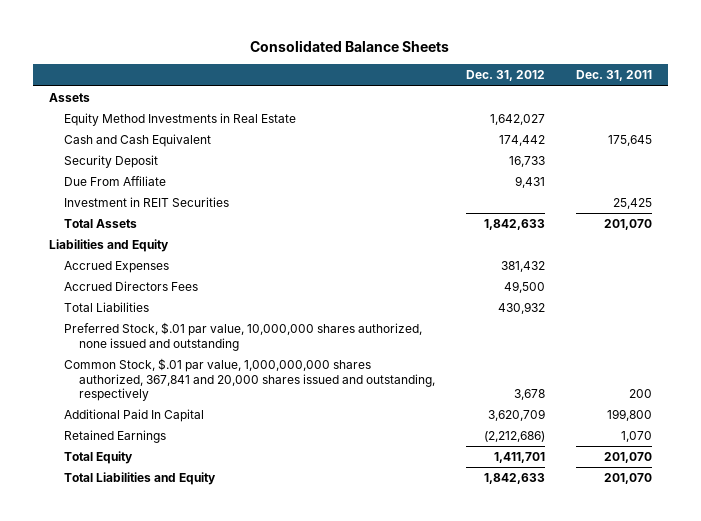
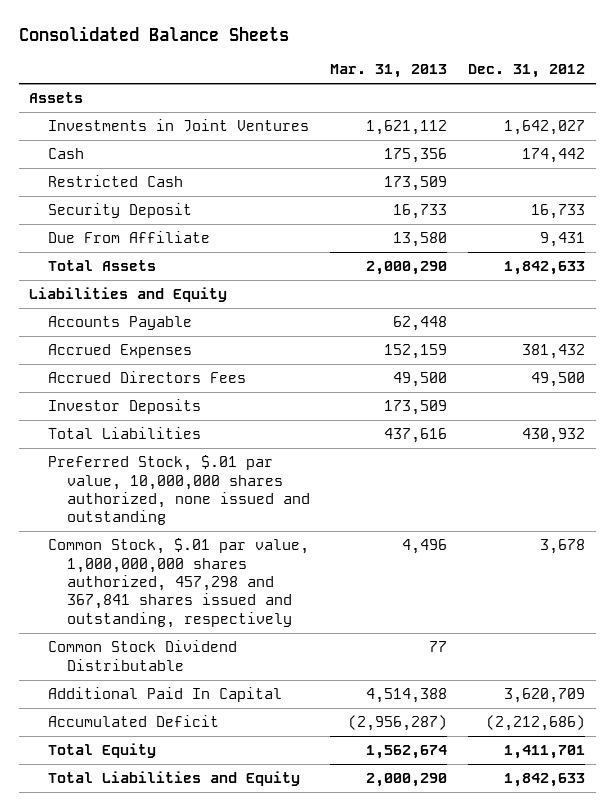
[576,70,653,82] Dec. 31, 2011 -> none
none -> [330,64,448,79] Mar. 31, 2013
[63,113,296,127] Equity Method Investments in Real Estate -> [47,119,309,133] Investments in Joint Ventures
[63,134,211,148] Cash and Cash Equivalent -> [47,148,84,160] Cash
none -> [47,175,183,188] Restricted Cash
[63,197,229,208] Investment in REIT Securities -> none
none -> [47,316,192,331] Accounts Payable
none -> [47,399,201,415] Investor Deposits
[63,358,436,402] Common Stock, $.01 par value, 1,000,000,000 shares authorized, 367,841 and 20,000 shares issued and outstanding, respectively -> [47,538,309,628] Common Stock, $.01 par value, 1,000,000,000 shares authorized, 457,298 and 367,841 shares issued and outstanding, respectively
none -> [47,640,237,671] Common Stock Dividend Distributable
[63,430,166,444] Retained Earnings -> [47,715,219,728] Accumulated Deficit

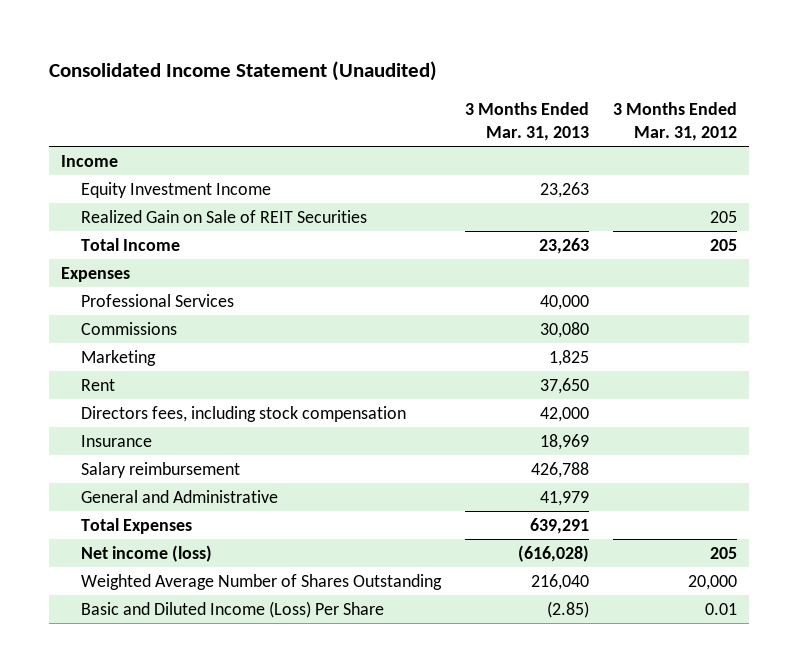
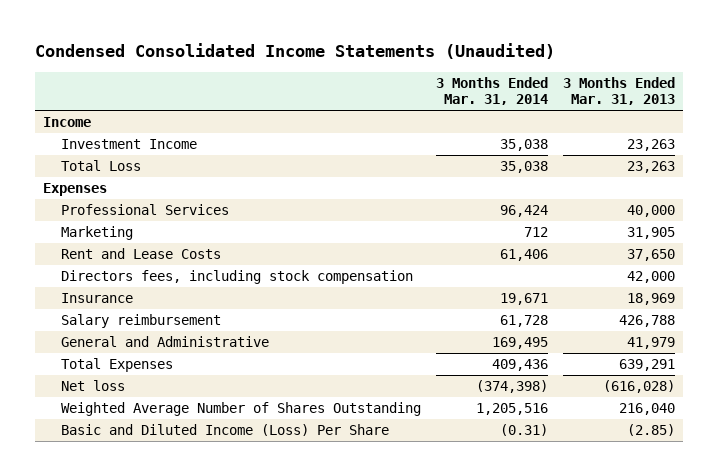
[48,60,437,81] Consolidated Income Statement (Unaudited) -> [35,43,556,60] Condensed Consolidated Income Statements (Unaudited)
[612,102,737,141] 3 Months Ended Mar. 31, 2012 -> none
none -> [436,76,549,106] 3 Months Ended Mar. 31, 2014
[80,210,367,224] Realized Gain on Sale of REIT Securities -> none
[80,182,271,199] Equity Investment Income -> [61,139,198,150] Investment Income
[80,238,180,252] Total Income -> [61,160,142,172] Total Loss
[80,322,177,336] Commissions -> none
[548,350,589,367] 1,825 -> [627,227,676,240] 31,905
[80,379,115,392] Rent -> [61,248,222,260] Rent and Lease Costs
[80,545,212,563] Net income (loss) -> [61,380,126,392] Net loss

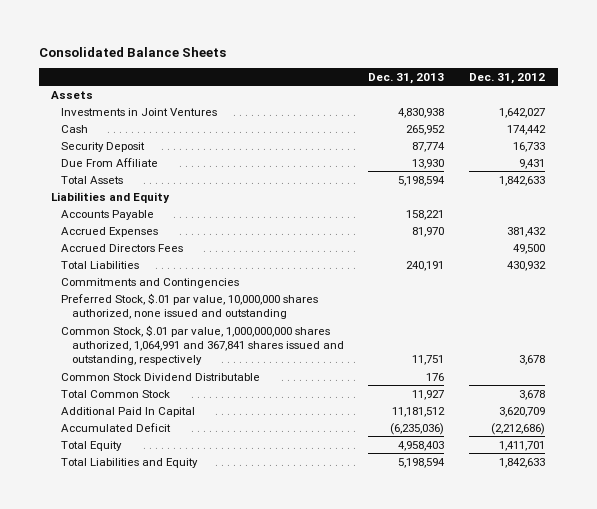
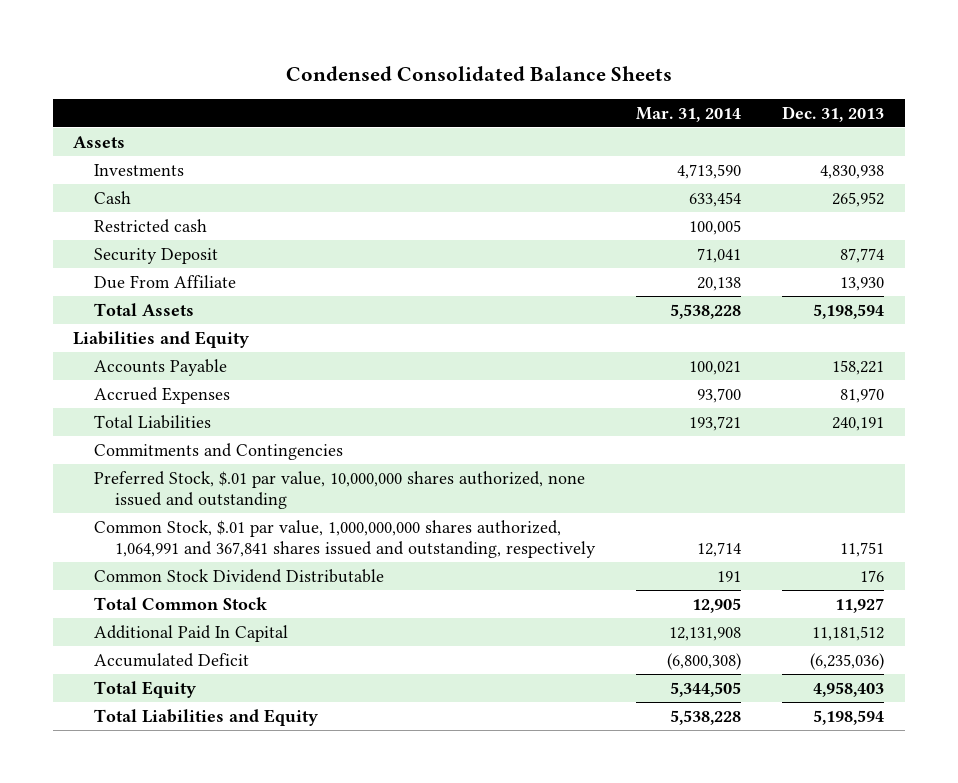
[38,46,226,57] Consolidated Balance Sheets -> [285,65,672,81] Condensed Consolidated Balance Sheets
[469,72,546,84] Dec. 31, 2012 -> none
none -> [635,106,741,122] Mar. 31, 2014
[61,107,218,116] Investments in Joint Ventures -> [93,163,184,176] Investments
none -> [93,218,207,233] Restricted cash
[61,243,184,252] Accrued Directors Fees -> none

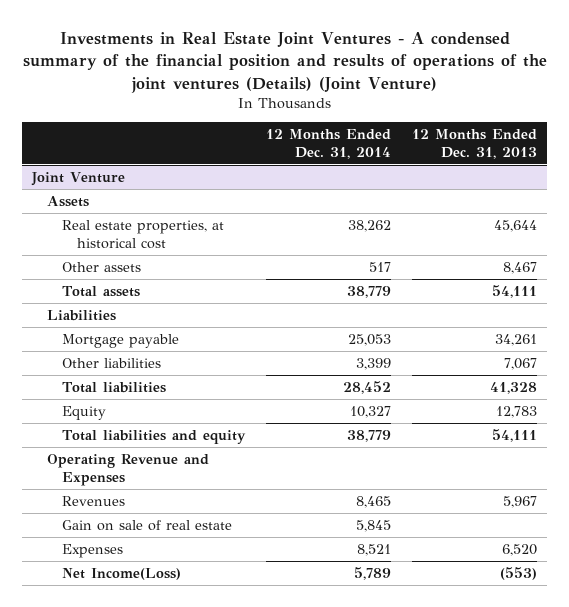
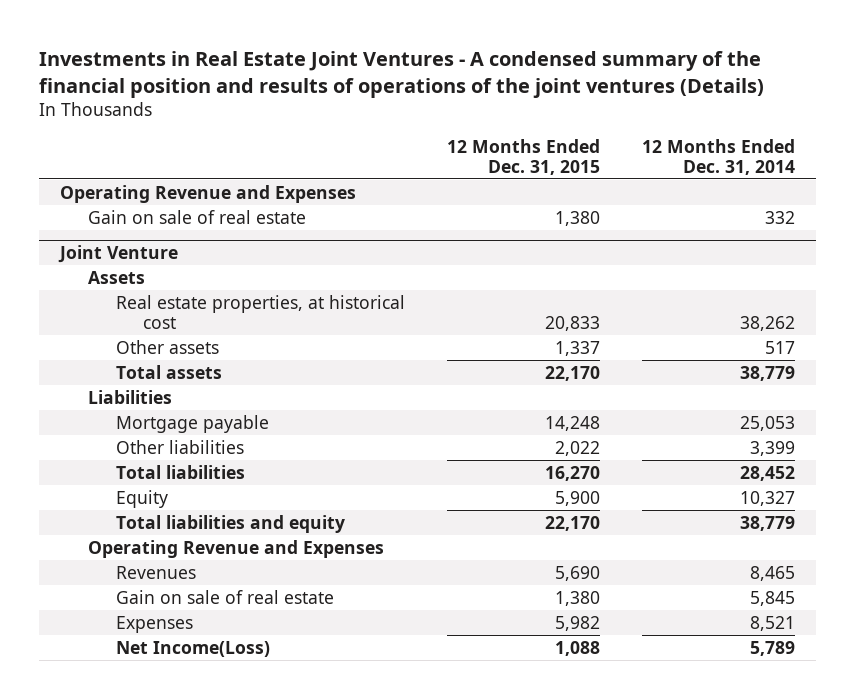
[22,32,547,93] Investments in Real Estate Joint Ventures - A condensed summary of the financial position and results of operations of the joint ventures (Details) (Joint Venture) -> [38,50,764,98] Investments in Real Estate Joint Ventures - A condensed summary of the financial position and results of operations of the joint ventures (Details)
[411,128,537,159] 12 Months Ended Dec. 31, 2013 -> none
none -> [446,138,600,175] 12 Months Ended Dec. 31, 2015
none -> [59,184,356,203] Operating Revenue and Expenses
none -> [87,209,306,224] Gain on sale of real estate

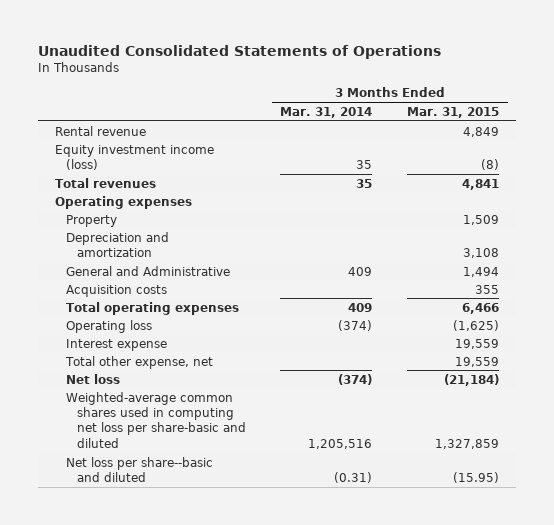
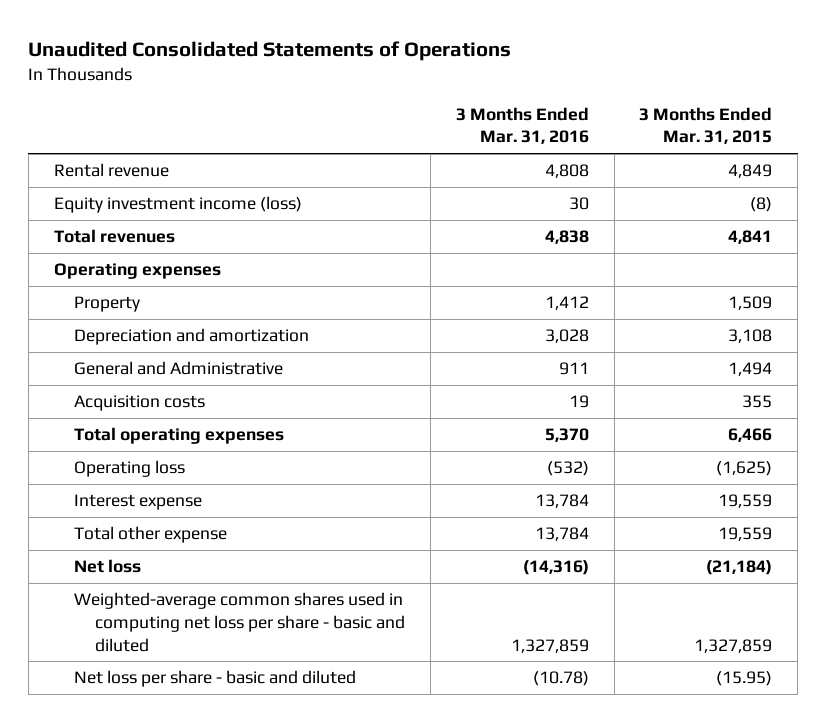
[280,106,373,118] Mar. 31, 2014 -> none
none -> [455,106,589,145] 3 Months Ended Mar. 31, 2016
[64,355,213,369] Total other expense, net -> [74,526,228,544] Total other expense
[65,391,246,448] Weighted-average common shares used in computing net loss per share-basic and diluted -> [74,592,406,652] Weighted-average common shares used in computing net loss per share - basic and diluted
[65,456,213,482] Net loss per share--basic and diluted -> [74,670,357,688] Net loss per share - basic and diluted

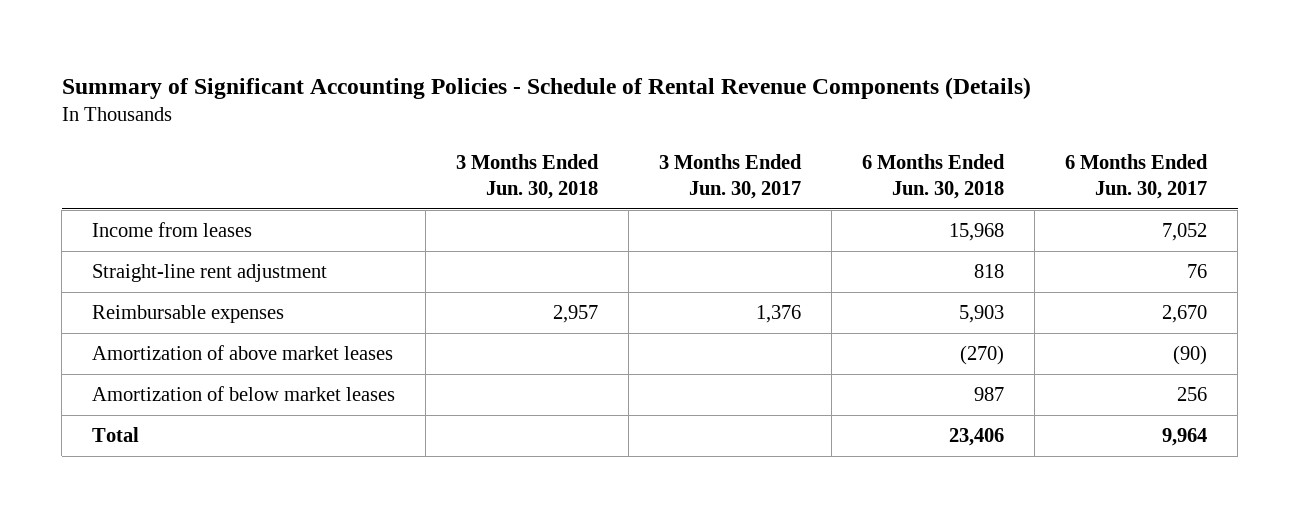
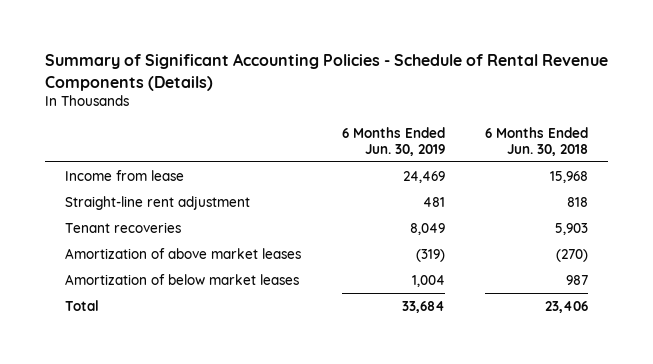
[456,154,600,199] 3 Months Ended Jun. 30, 2018 -> none
[659,154,803,199] 3 Months Ended Jun. 30, 2017 -> none
[1065,154,1209,199] 6 Months Ended Jun. 30, 2017 -> none
none -> [341,126,445,156] 6 Months Ended Jun. 30, 2019
[92,222,253,238] Income from leases -> [65,169,185,181] Income from lease
[92,305,285,324] Reimbursable expenses -> [65,221,182,233] Tenant recoveries

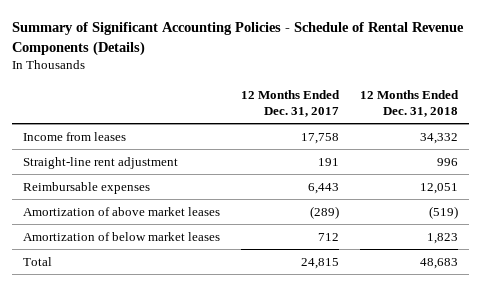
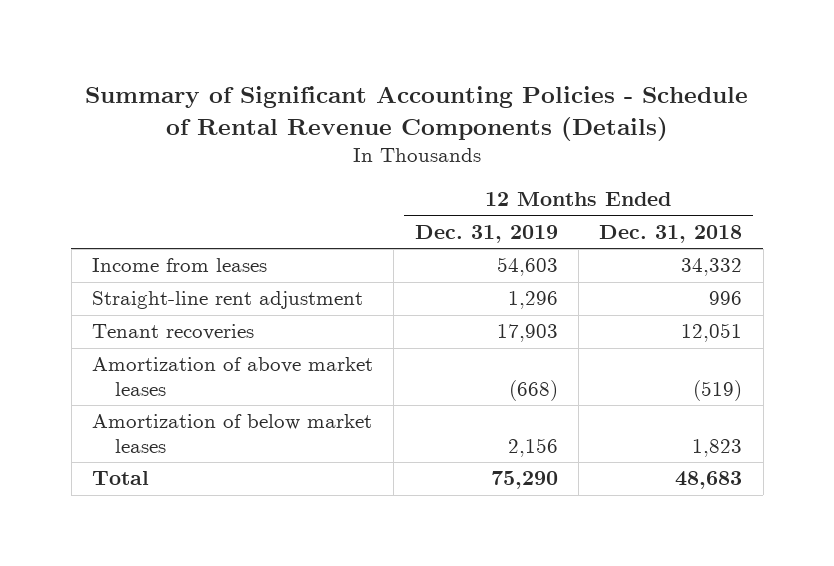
[241,90,341,117] 12 Months Ended Dec. 31, 2017 -> none
none -> [414,225,558,244] Dec. 31, 2019
[22,181,150,194] Reimbursable expenses -> [91,324,254,341] Tenant recoveries

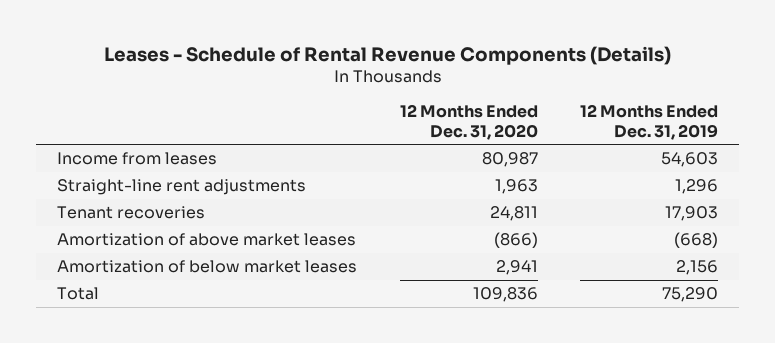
[85,85,749,141] Summary of Significant Accounting Policies - Schedule of Rental Revenue Components (Details) -> [103,45,671,65] Leases - Schedule of Rental Revenue Components (Details)
[599,225,743,244] Dec. 31, 2018 -> none
none -> [399,104,538,140] 12 Months Ended Dec. 31, 2020
[91,291,363,310] Straight-line rent adjustment -> [57,179,307,196] Straight-line rent adjustments

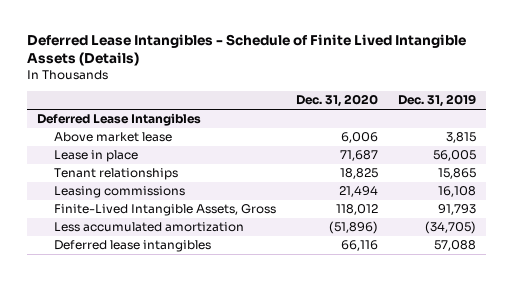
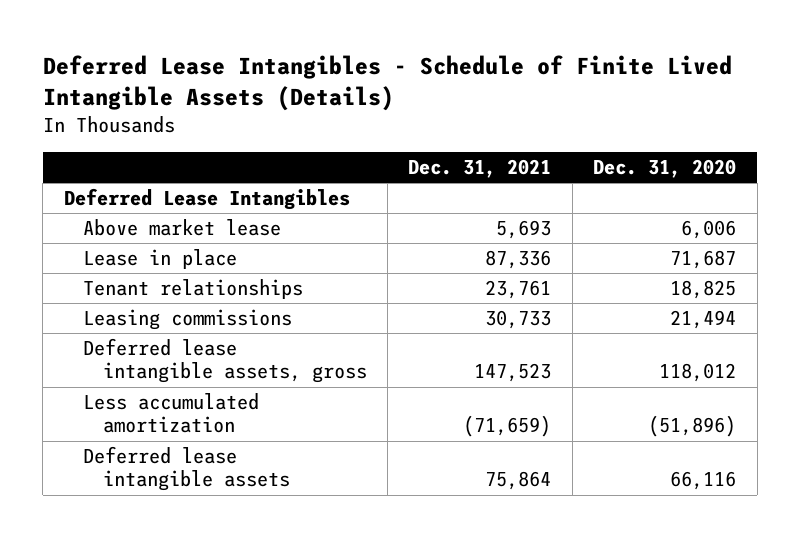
[397,94,476,108] Dec. 31, 2019 -> none
none -> [408,158,552,178] Dec. 31, 2021
[53,204,276,217] Finite-Lived Intangible Assets, Gross -> [83,338,367,384] Deferred lease intangible assets, gross
[53,240,211,253] Deferred lease intangibles -> [83,446,290,492] Deferred lease intangible assets

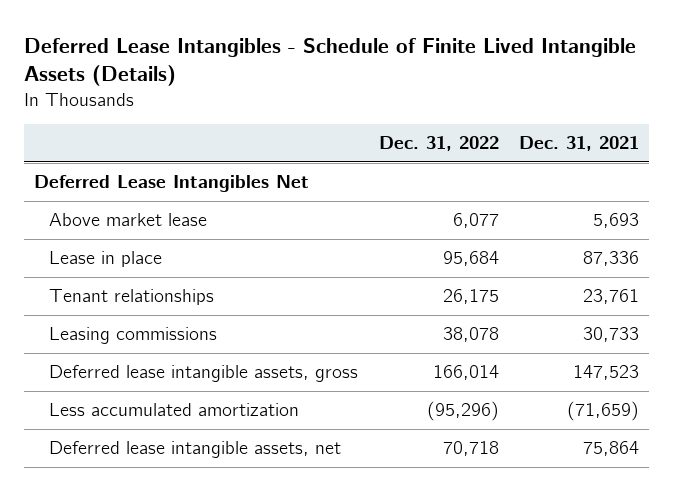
[593,158,737,178] Dec. 31, 2020 -> none
none -> [378,136,499,152] Dec. 31, 2022
[63,188,350,211] Deferred Lease Intangibles -> [34,175,310,193] Deferred Lease Intangibles Net
[83,446,290,492] Deferred lease intangible assets -> [49,441,342,459] Deferred lease intangible assets, net

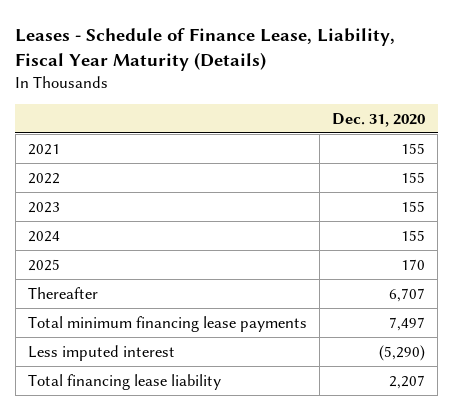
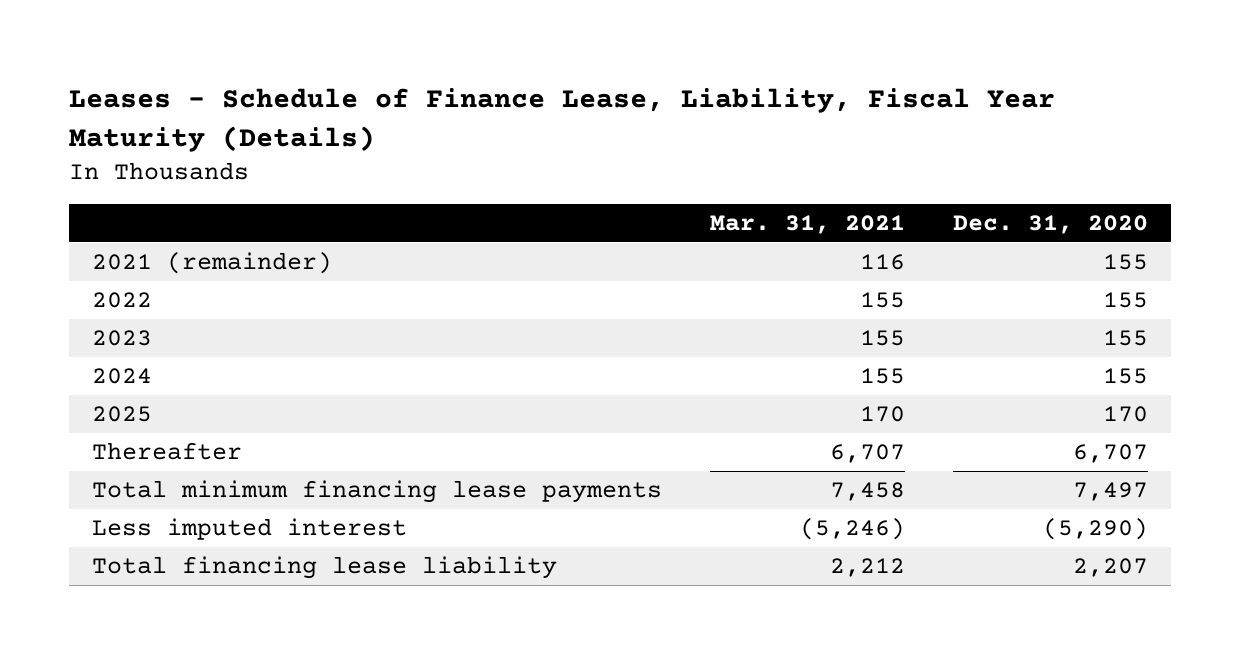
none -> [710,215,906,235] Mar. 31, 2021
[28,143,61,155] 2021 -> [92,251,333,274] 2021 (remainder)

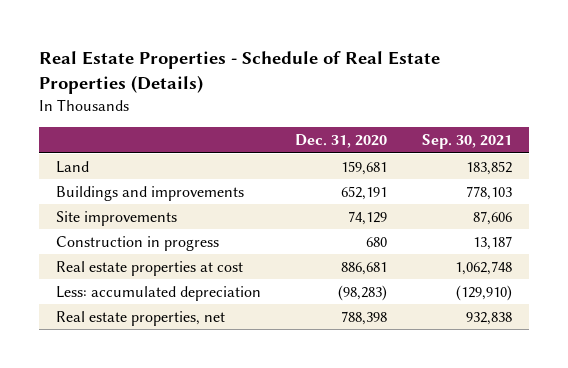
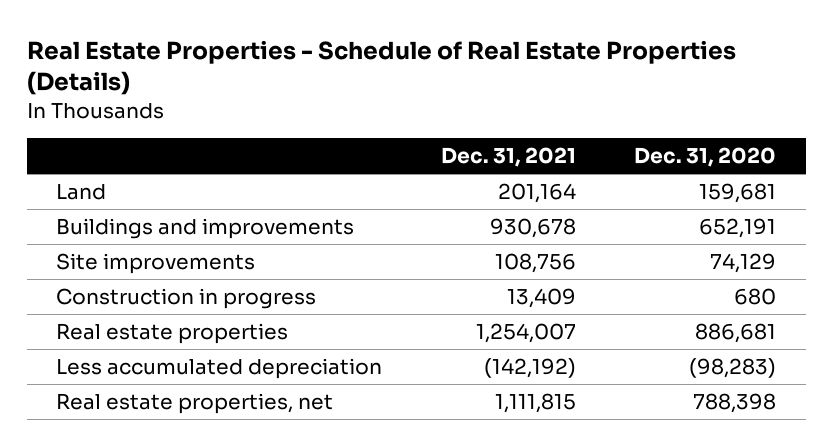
[421,134,512,150] Sep. 30, 2021 -> none
none -> [440,147,576,168] Dec. 31, 2021
[56,260,244,276] Real estate properties at cost -> [56,322,289,344] Real estate properties
[56,285,262,301] Less: accumulated depreciation -> [56,357,383,379] Less accumulated depreciation

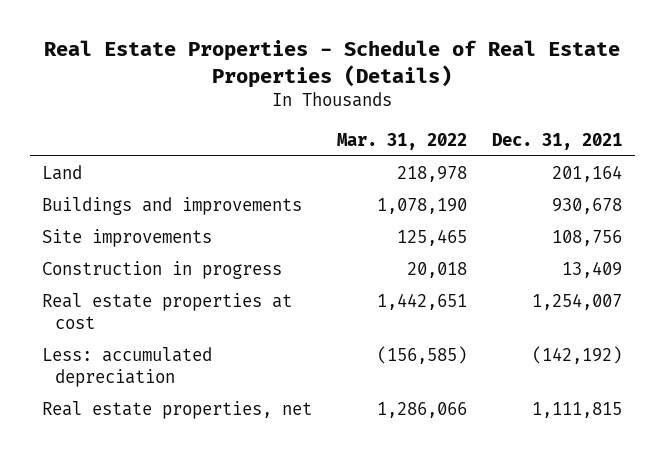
[634,147,777,168] Dec. 31, 2020 -> none
none -> [337,132,468,150] Mar. 31, 2022
[56,322,289,344] Real estate properties -> [42,293,293,329] Real estate properties at cost
[56,357,383,379] Less accumulated depreciation -> [42,347,213,387] Less: accumulated depreciation

